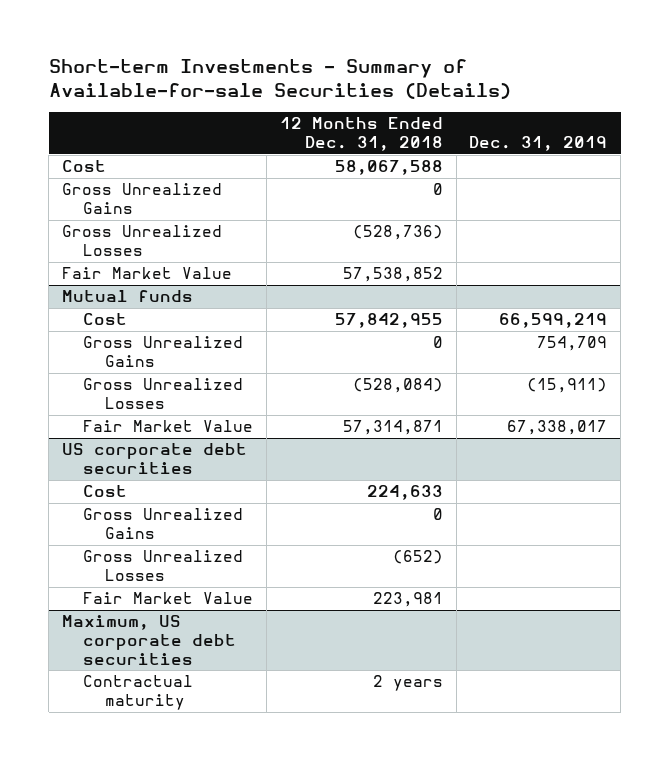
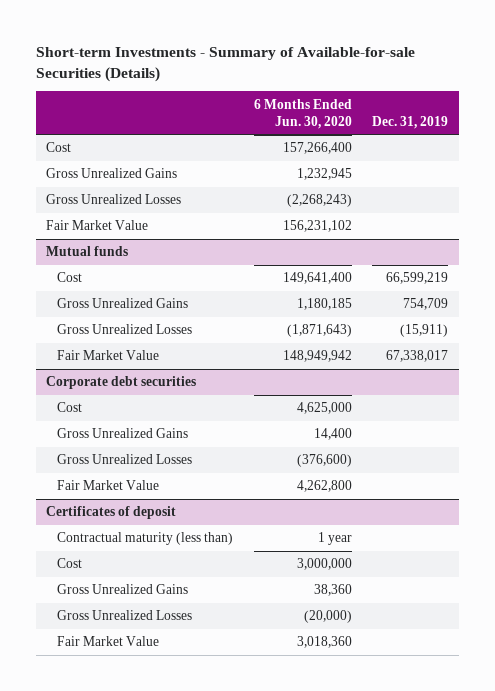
[279,117,443,152] 12 Months Ended Dec. 31, 2018 -> none
none -> [253,98,352,129] 6 Months Ended Jun. 30, 2020
[62,443,248,474] US corporate debt securities -> none
[83,485,128,498] Cost -> none
[83,508,244,539] Gross Unrealized Gains -> none
[83,550,244,581] Gross Unrealized Losses -> none
[83,592,254,605] Fair Market Value -> none
[83,675,194,710] Contractual maturity -> none
[62,615,237,665] Maximum, US corporate debt securities -> [46,376,197,390] Corporate debt securities
none -> [56,402,82,413] Cost
none -> [56,428,188,439] Gross Unrealized Gains
none -> [56,454,192,465] Gross Unrealized Losses
none -> [56,480,159,491] Fair Market Value
none -> [46,506,177,520] Certificates of deposit
none -> [56,532,233,546] Contractual maturity (less than)
none -> [56,558,82,569] Cost
none -> [56,584,188,595] Gross Unrealized Gains
none -> [56,610,192,621] Gross Unrealized Losses
none -> [56,636,159,647] Fair Market Value

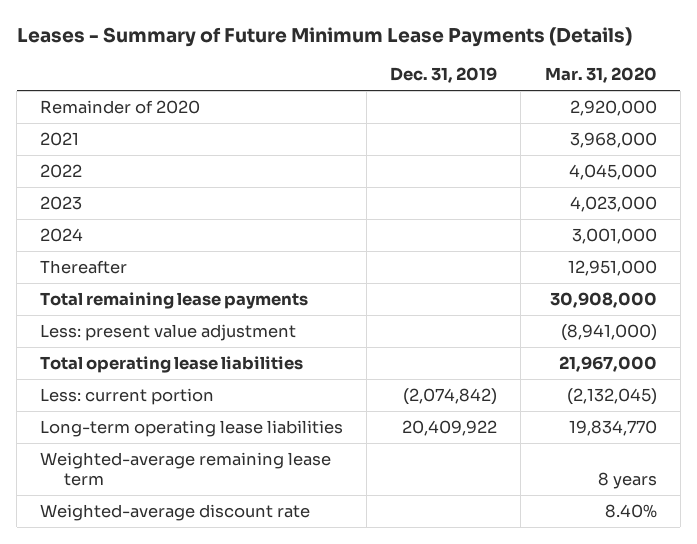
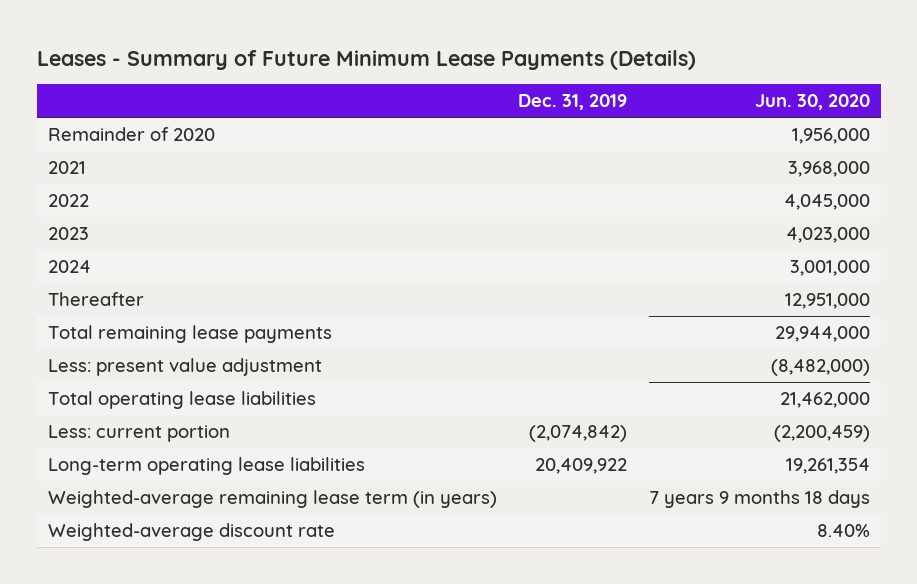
[544,67,657,84] Mar. 31, 2020 -> none
none -> [754,94,870,111] Jun. 30, 2020
[40,451,332,487] Weighted-average remaining lease term -> [47,489,497,508] Weighted-average remaining lease term (in years)

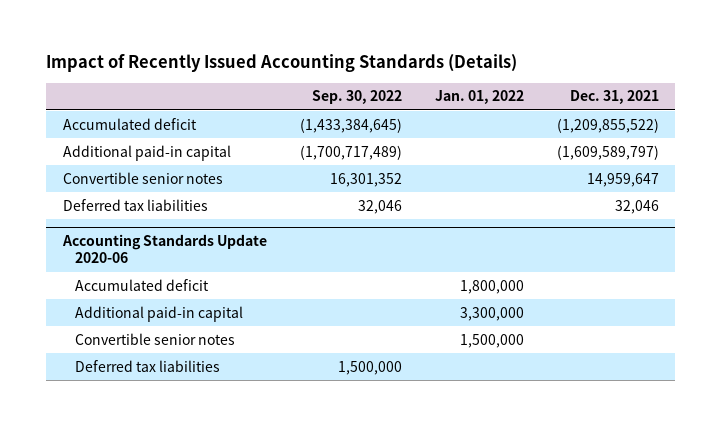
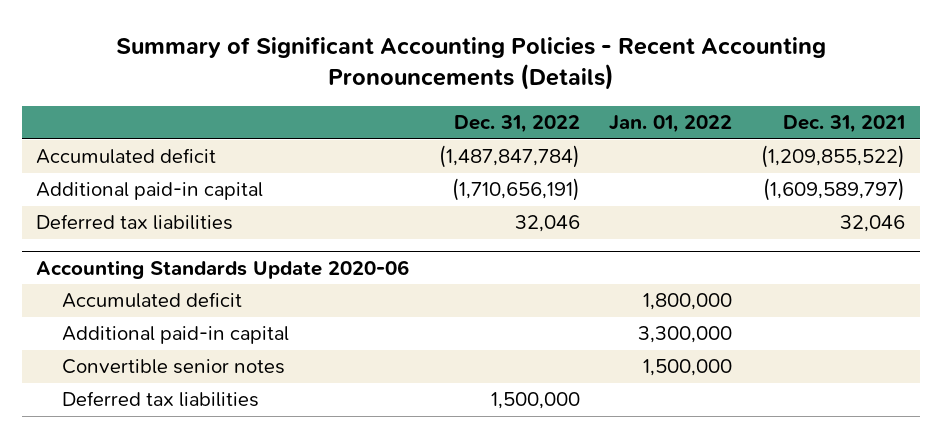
[46,54,518,73] Impact of Recently Issued Accounting Standards (Details) -> [115,36,826,91] Summary of Significant Accounting Policies - Recent Accounting Pronouncements (Details)
[311,90,402,105] Sep. 30, 2022 -> none
none -> [453,115,580,134] Dec. 31, 2022
[62,171,223,184] Convertible senior notes -> none

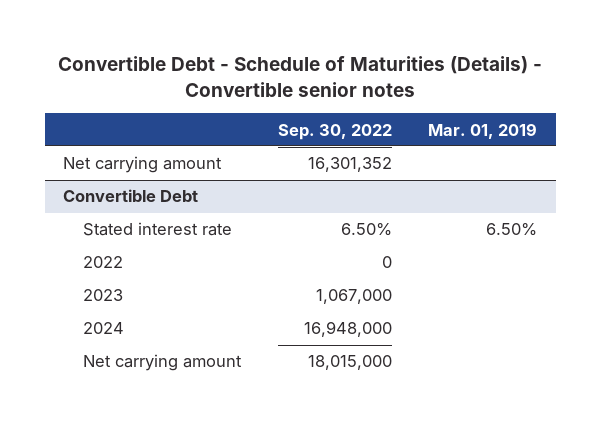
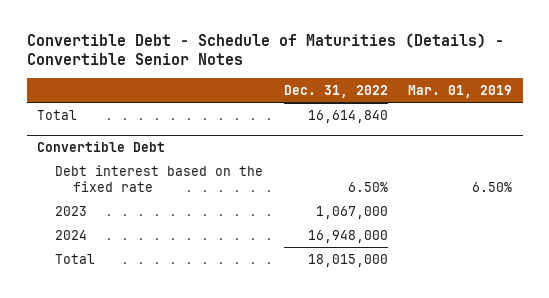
[58,55,543,97] Convertible Debt - Schedule of Maturities (Details) - Convertible senior notes -> [26,33,504,66] Convertible Debt - Schedule of Maturities (Details) - Convertible Senior Notes
[277,123,392,140] Sep. 30, 2022 -> none
none -> [283,84,388,98] Dec. 31, 2022
[63,156,223,174] Net carrying amount -> [37,109,78,120] Total
[82,256,123,269] 2022 -> none
[82,222,232,237] Stated interest rate -> [55,164,264,192] Debt interest based on the fixed rate
[82,354,242,372] Net carrying amount -> [55,253,96,264] Total

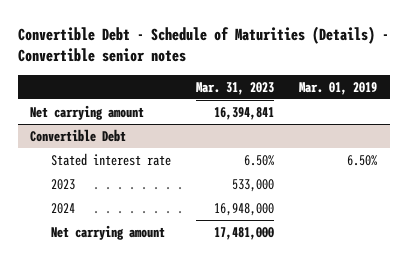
[26,33,504,66] Convertible Debt - Schedule of Maturities (Details) - Convertible Senior Notes -> [17,25,389,63] Convertible Debt - Schedule of Maturities (Details) - Convertible senior notes
[283,84,388,98] Dec. 31, 2022 -> none
none -> [195,81,274,95] Mar. 31, 2023
[37,109,78,120] Total -> [30,104,145,120] Net carrying amount
[55,164,264,192] Debt interest based on the fixed rate -> [50,152,171,166] Stated interest rate
[55,253,96,264] Total -> [50,224,165,240] Net carrying amount

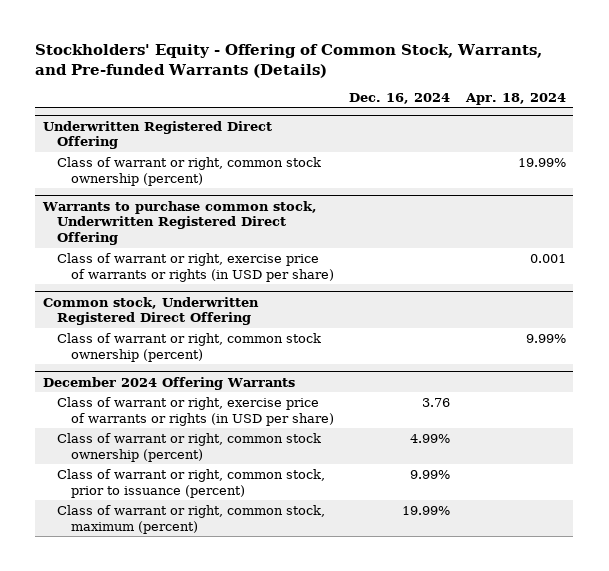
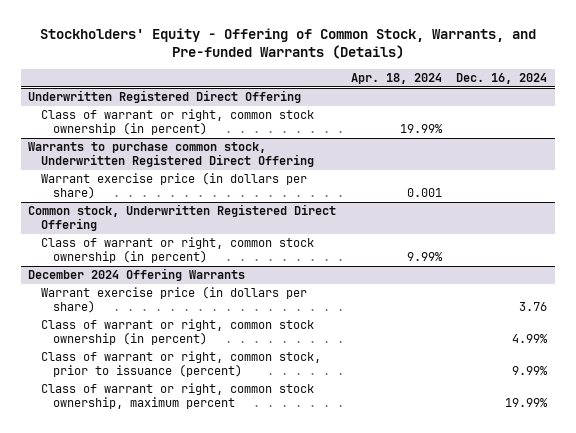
[56,156,321,186] Class of warrant or right, common stock ownership (percent) -> [40,109,314,136] Class of warrant or right, common stock ownership (in percent)
[56,252,334,282] Class of warrant or right, exercise price of warrants or rights (in USD per share) -> [40,172,307,200] Warrant exercise price (in dollars per share)
[56,332,321,362] Class of warrant or right, common stock ownership (percent) -> [40,237,314,264] Class of warrant or right, common stock ownership (in percent)
[56,396,334,426] Class of warrant or right, exercise price of warrants or rights (in USD per share) -> [40,286,307,314] Warrant exercise price (in dollars per share)
[56,432,321,462] Class of warrant or right, common stock ownership (percent) -> [40,319,314,346] Class of warrant or right, common stock ownership (in percent)
[56,504,325,534] Class of warrant or right, common stock, maximum (percent) -> [40,383,314,410] Class of warrant or right, common stock ownership, maximum percent

